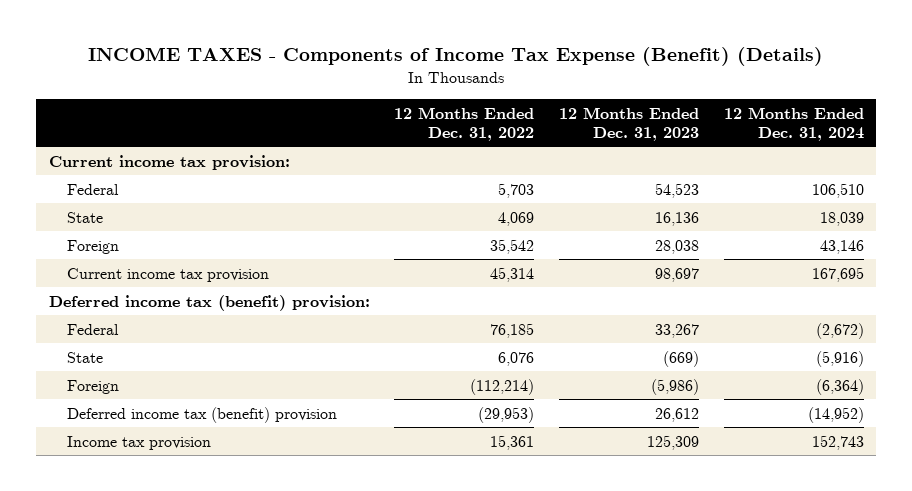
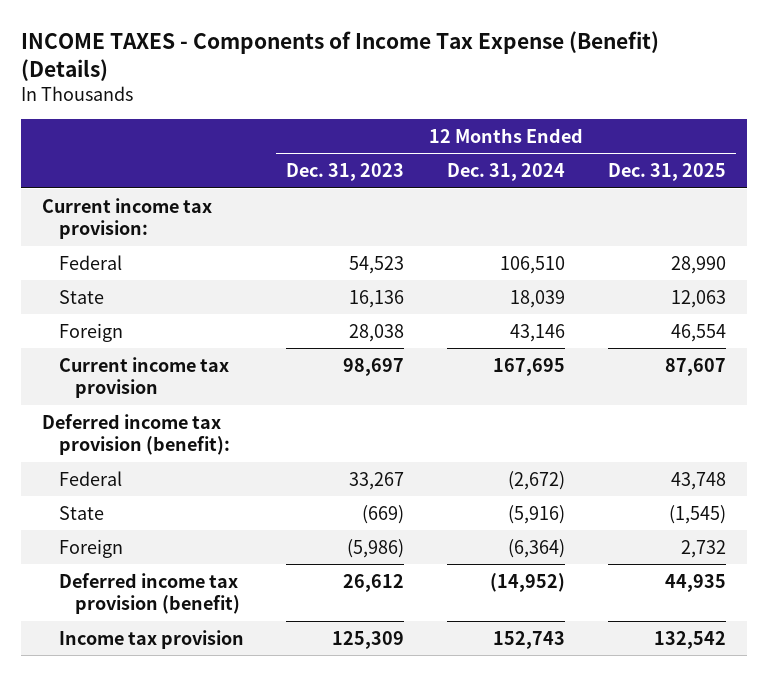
[394,107,535,141] 12 Months Ended Dec. 31, 2022 -> none
none -> [607,163,726,182] Dec. 31, 2025
[48,294,370,311] Deferred income tax (benefit) provision: -> [42,413,230,456] Deferred income tax provision (benefit):
[67,406,338,423] Deferred income tax (benefit) provision -> [58,572,241,615] Deferred income tax provision (benefit)

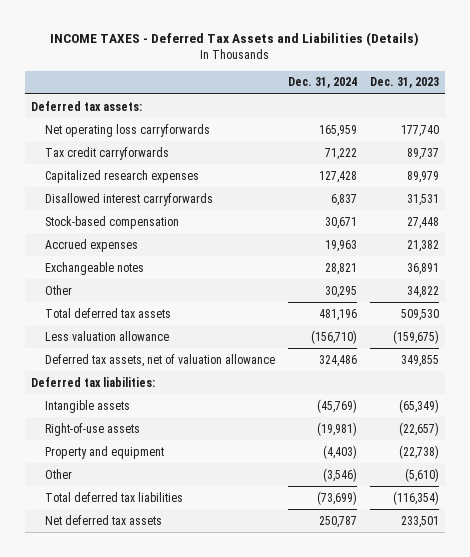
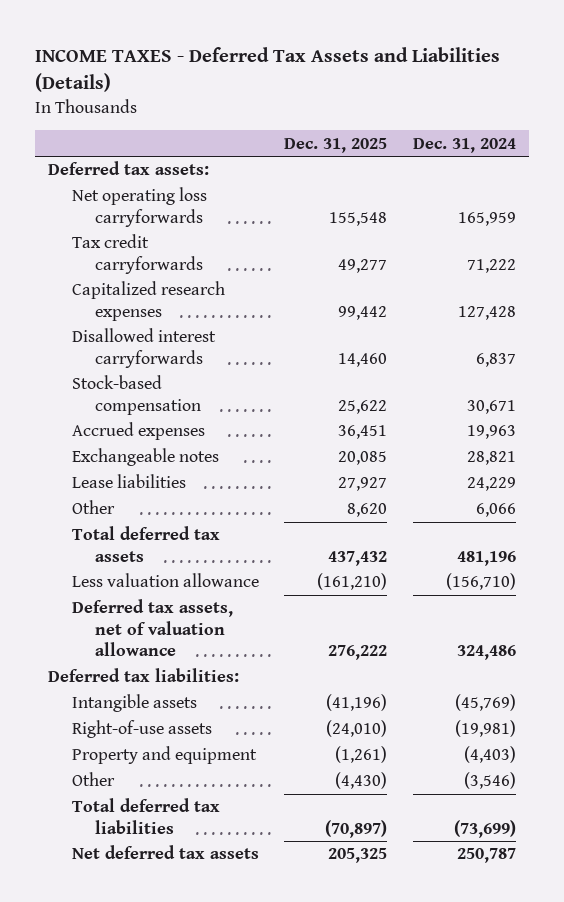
[369,77,439,89] Dec. 31, 2023 -> none
none -> [284,137,388,153] Dec. 31, 2025
none -> [71,474,186,489] Lease liabilities
[325,285,358,298] 30,295 -> [476,503,517,518] 6,066

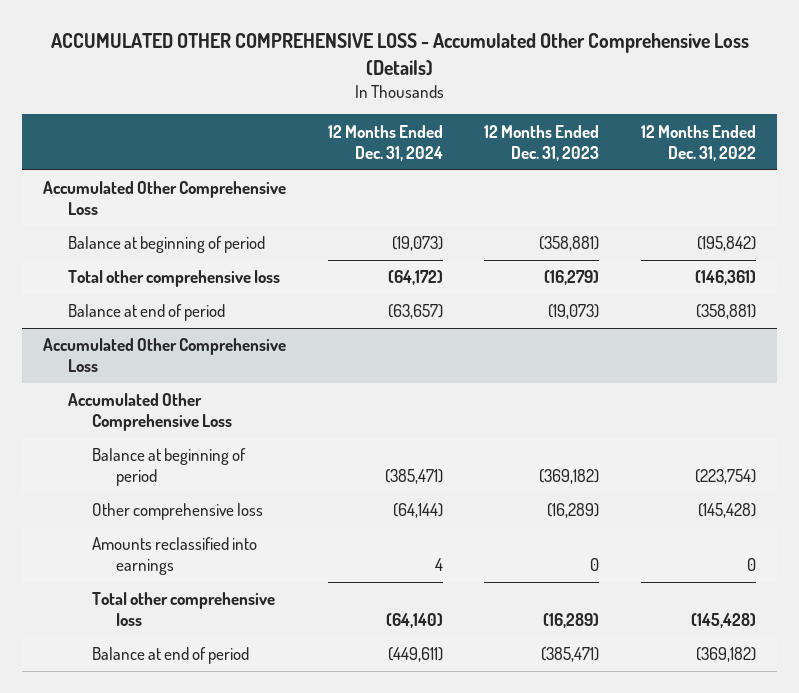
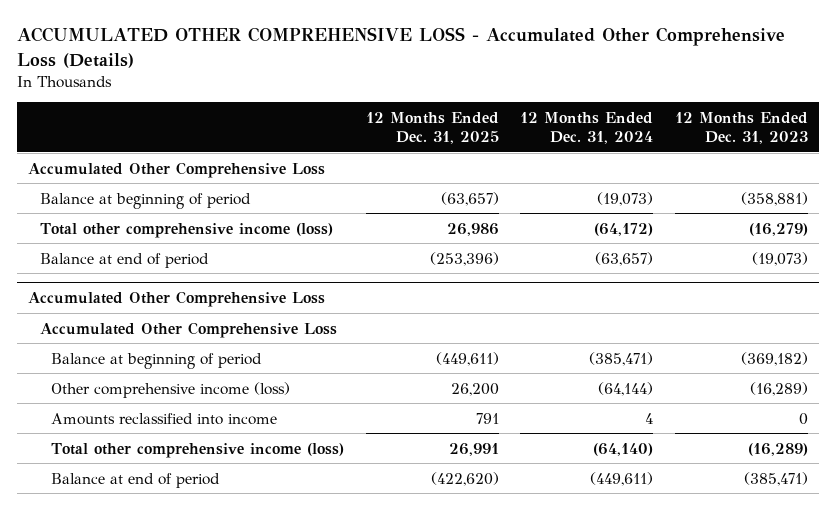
[641,124,757,161] 12 Months Ended Dec. 31, 2022 -> none
none -> [365,111,499,144] 12 Months Ended Dec. 31, 2025
[67,270,280,288] Total other comprehensive loss -> [39,222,333,238] Total other comprehensive income (loss)
[92,503,264,521] Other comprehensive loss -> [51,381,291,398] Other comprehensive income (loss)
[92,537,258,576] Amounts reclassified into earnings -> [51,412,278,425] Amounts reclassified into income
[92,592,276,627] Total other comprehensive loss -> [51,442,345,458] Total other comprehensive income (loss)

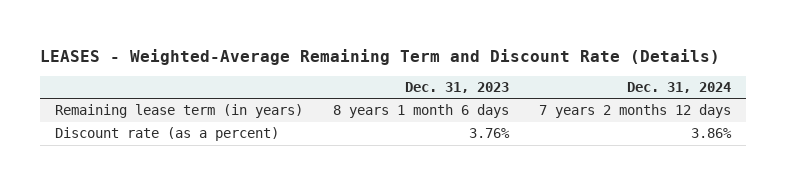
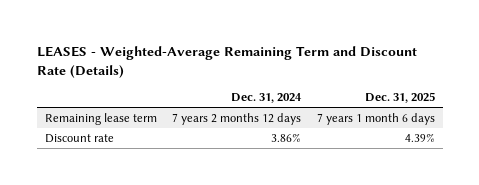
[405,81,510,93] Dec. 31, 2023 -> none
none -> [364,92,435,104] Dec. 31, 2025
[54,104,303,119] Remaining lease term (in years) -> [44,112,157,125] Remaining lease term
[54,127,279,142] Discount rate (as a percent) -> [44,133,114,143] Discount rate

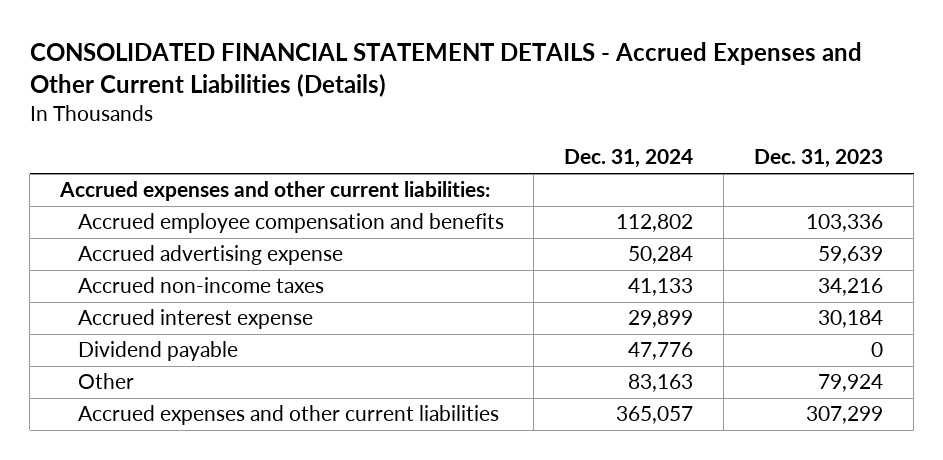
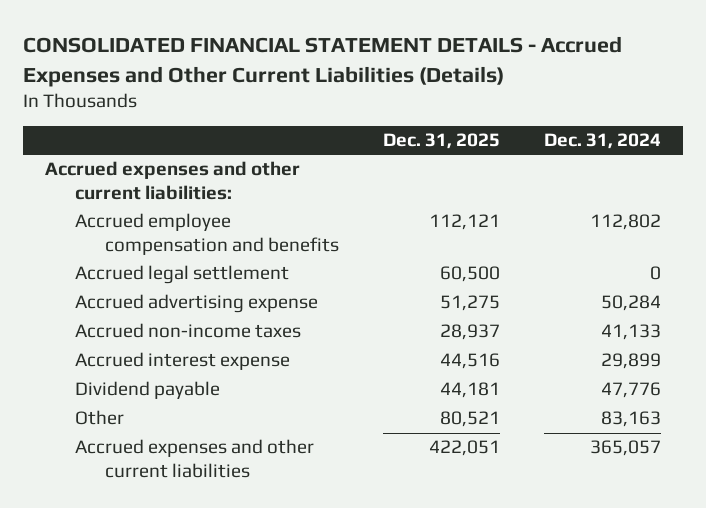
[754,149,884,169] Dec. 31, 2023 -> none
none -> [382,133,500,150] Dec. 31, 2025
none -> [75,265,290,285] Accrued legal settlement

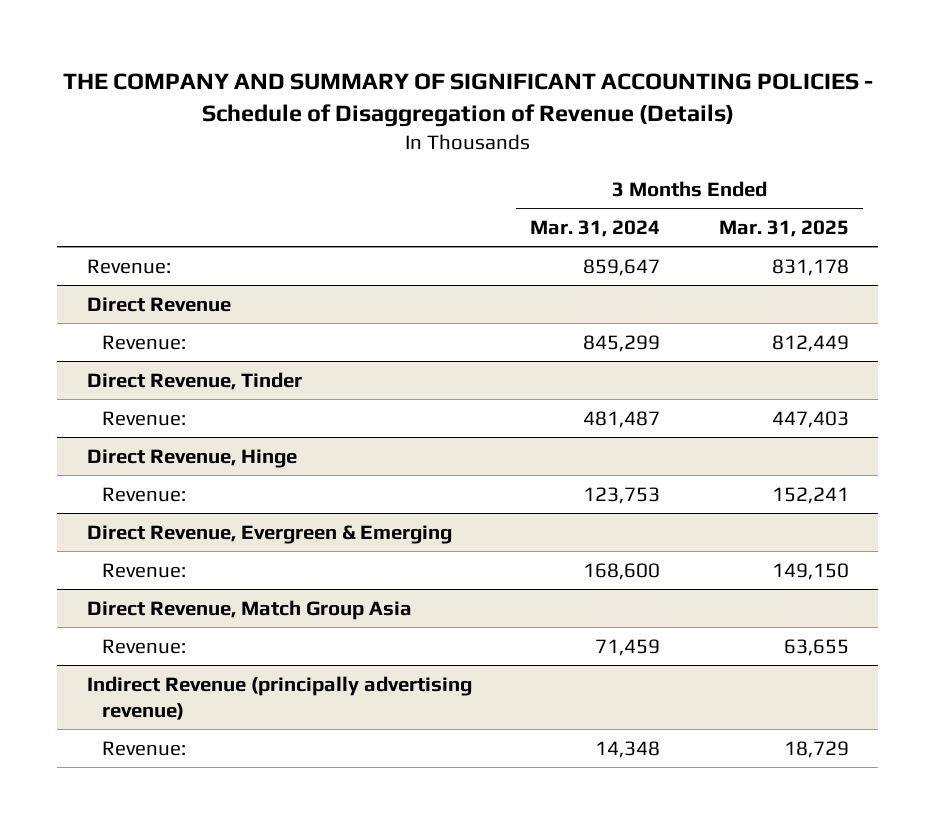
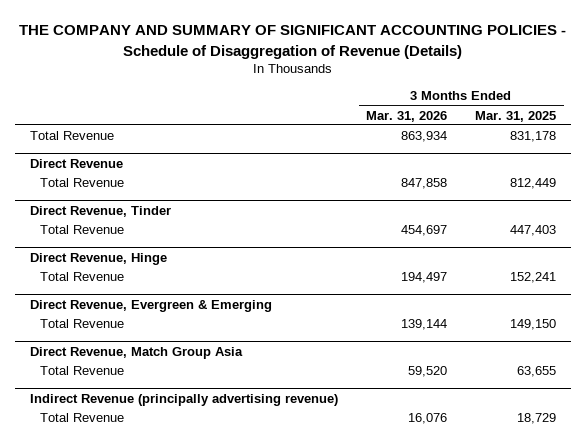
[530,220,661,238] Mar. 31, 2024 -> none
none -> [366,110,448,122] Mar. 31, 2026
[86,258,171,274] Revenue: -> [29,131,114,141] Total Revenue
[101,334,186,350] Revenue: -> [39,178,124,188] Total Revenue
[101,410,186,426] Revenue: -> [39,225,124,235] Total Revenue
[101,486,186,502] Revenue: -> [39,272,124,282] Total Revenue
[101,562,186,578] Revenue: -> [39,319,124,329] Total Revenue
[101,638,186,654] Revenue: -> [39,366,124,376] Total Revenue
[101,740,186,756] Revenue: -> [39,413,124,423] Total Revenue

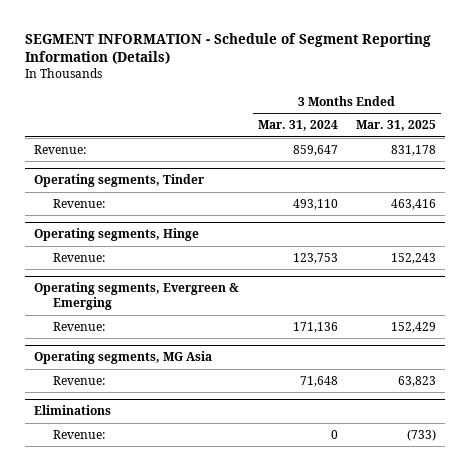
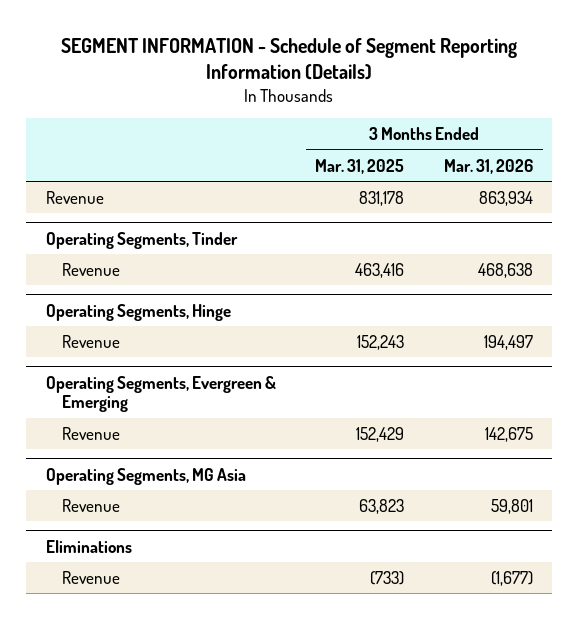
[257,120,338,132] Mar. 31, 2024 -> none
none -> [443,158,533,174] Mar. 31, 2026
[34,144,87,154] Revenue: -> [46,190,105,204] Revenue
[34,174,206,188] Operating segments, Tinder -> [46,231,239,249] Operating Segments, Tinder
[53,198,106,208] Revenue: -> [62,262,121,276] Revenue
[34,228,200,242] Operating segments, Hinge -> [46,303,232,321] Operating Segments, Hinge
[53,252,106,262] Revenue: -> [62,334,121,348] Revenue
[34,282,240,311] Operating segments, Evergreen & Emerging -> [46,375,277,413] Operating Segments, Evergreen & Emerging
[53,321,106,331] Revenue: -> [62,426,121,440] Revenue
[34,351,213,365] Operating segments, MG Asia -> [46,467,247,485] Operating Segments, MG Asia
[53,375,106,385] Revenue: -> [62,498,121,512] Revenue
[53,429,106,439] Revenue: -> [62,570,121,584] Revenue

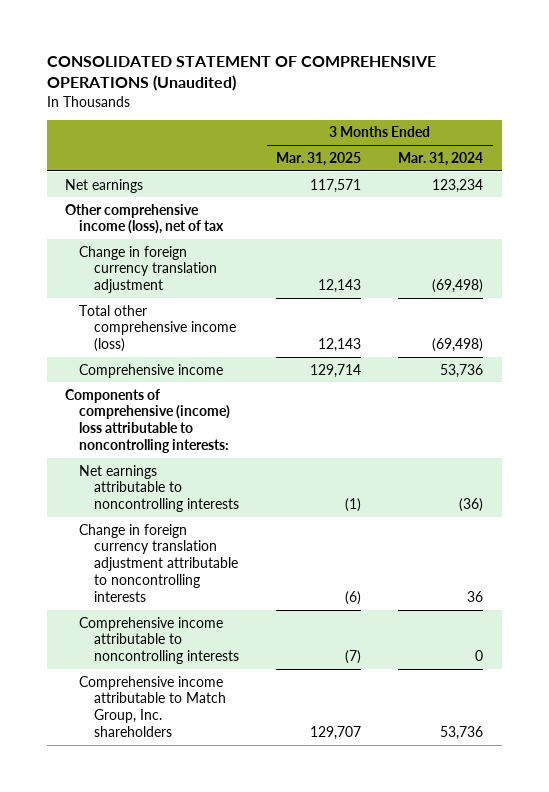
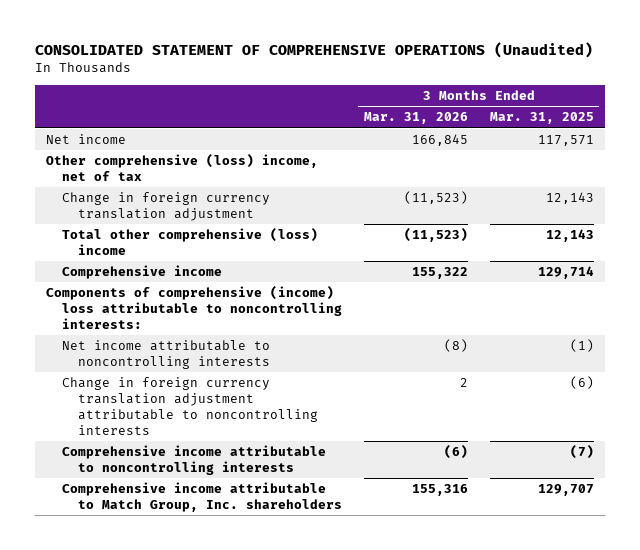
[398,151,484,166] Mar. 31, 2024 -> none
none -> [363,112,468,125] Mar. 31, 2026
[65,178,144,193] Net earnings -> [46,134,127,145] Net income
[65,203,225,235] Other comprehensive income (loss), net of tax -> [46,154,319,182] Other comprehensive (loss) income, net of tax
[79,304,236,353] Total other comprehensive income (loss) -> [61,228,318,256] Total other comprehensive (loss) income
[79,464,239,513] Net earnings attributable to noncontrolling interests -> [61,340,270,370] Net income attributable to noncontrolling interests

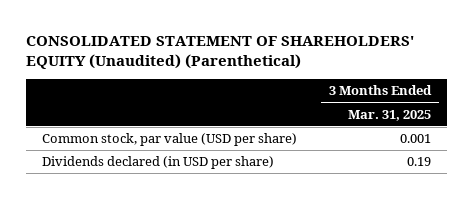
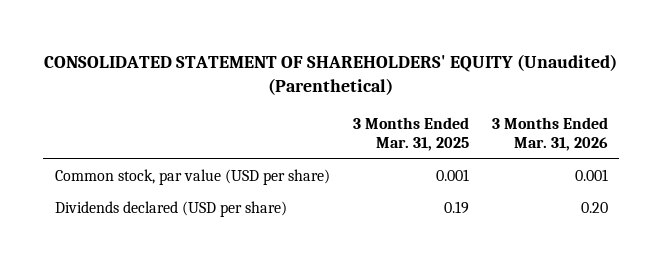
none -> [491,117,608,152] 3 Months Ended Mar. 31, 2026
[41,156,274,170] Dividends declared (in USD per share) -> [54,201,287,218] Dividends declared (USD per share)

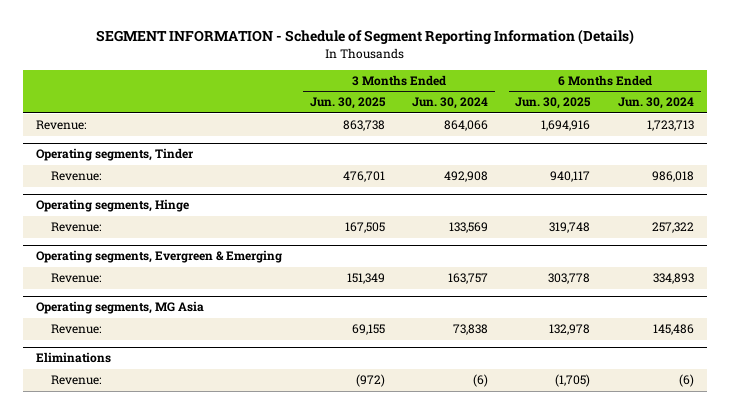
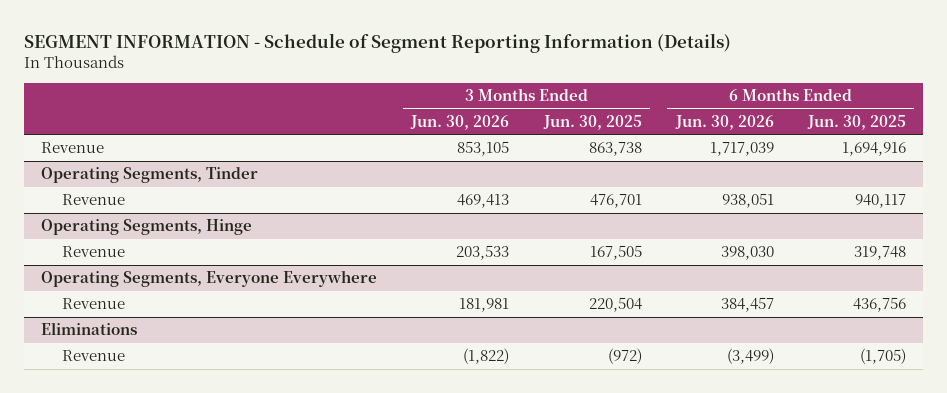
[412,97,489,110] Jun. 30, 2024 -> none
[617,97,694,110] Jun. 30, 2024 -> none
none -> [410,114,510,130] Jun. 30, 2026
none -> [674,114,774,130] Jun. 30, 2026
[36,250,283,264] Operating segments, Evergreen & Emerging -> none
[36,301,205,315] Operating segments, MG Asia -> none
[50,324,101,335] Revenue: -> none
[36,120,87,131] Revenue: -> [41,142,105,154] Revenue
[36,148,195,162] Operating segments, Tinder -> [41,167,259,184] Operating Segments, Tinder
[50,171,101,182] Revenue: -> [61,194,125,206] Revenue
[36,199,190,213] Operating segments, Hinge -> [41,219,253,236] Operating Segments, Hinge
[50,222,101,233] Revenue: -> [61,246,125,258] Revenue
none -> [41,270,378,288] Operating Segments, Everyone Everywhere
[50,273,101,284] Revenue: -> [61,298,125,310] Revenue
[346,273,385,285] 151,349 -> [588,297,642,313] 220,504
[548,273,591,285] 303,778 -> [852,297,906,313] 436,756
[50,375,101,386] Revenue: -> [61,350,125,362] Revenue

